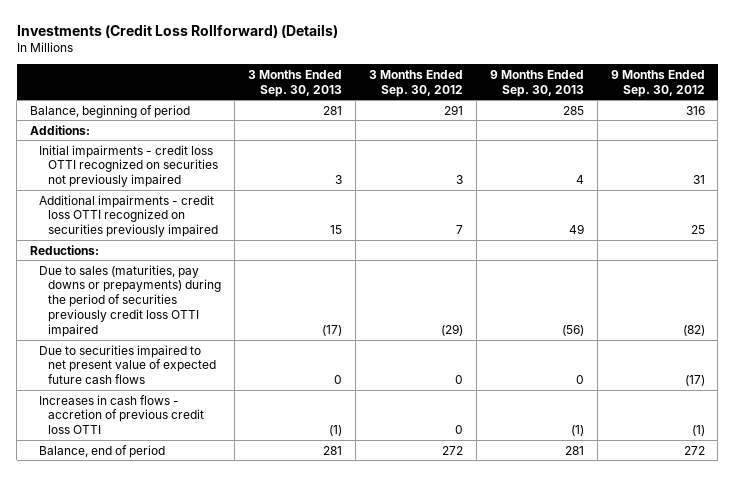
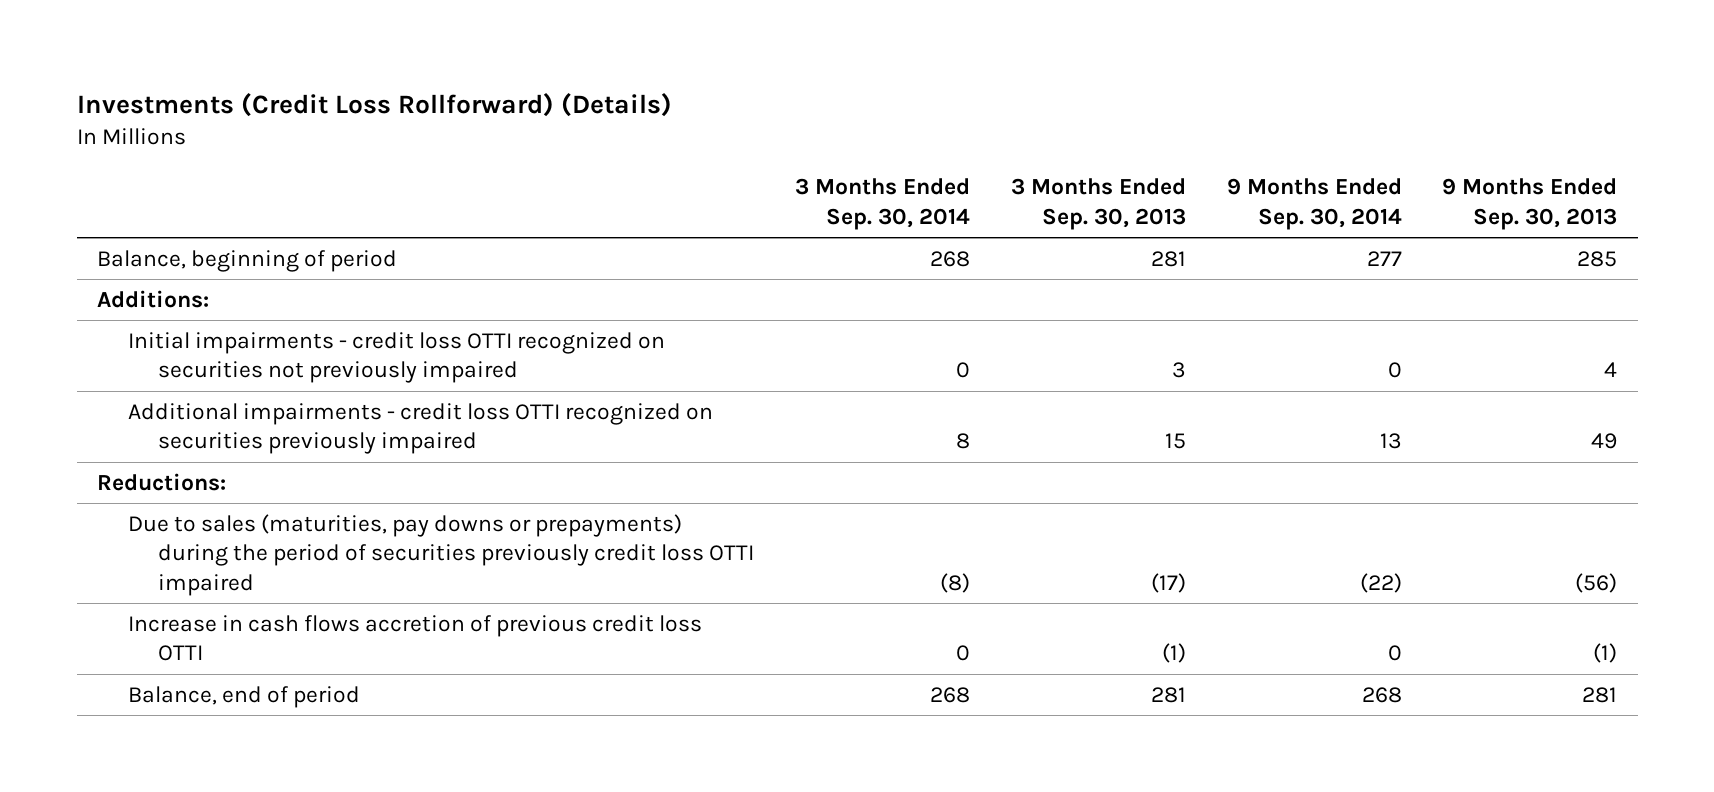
[368,69,463,97] 3 Months Ended Sep. 30, 2012 -> none
[610,69,705,97] 9 Months Ended Sep. 30, 2012 -> none
none -> [795,178,971,231] 3 Months Ended Sep. 30, 2014
none -> [1226,178,1402,231] 9 Months Ended Sep. 30, 2014
[39,344,217,385] Due to securities impaired to net present value of expected future cash flows -> none
[39,394,205,435] Increases in cash flows - accretion of previous credit loss OTTI -> [127,614,702,662] Increase in cash flows accretion of previous credit loss OTTI

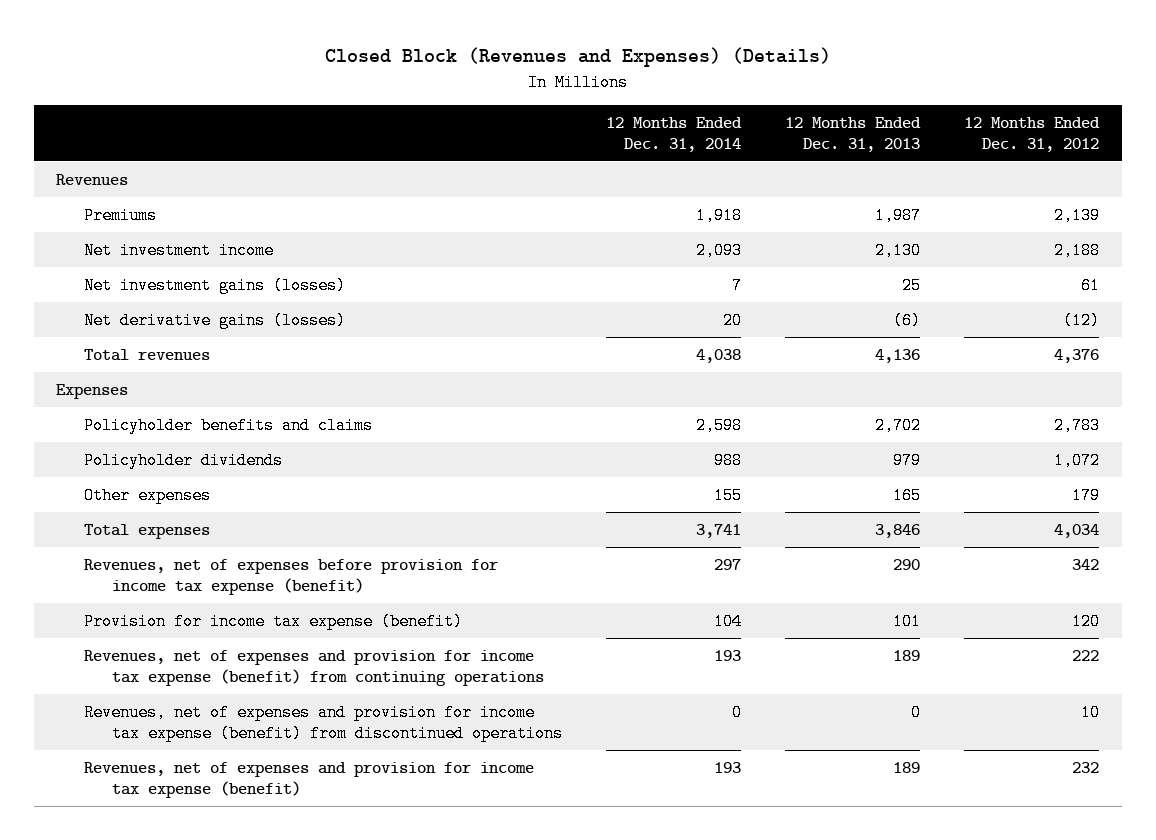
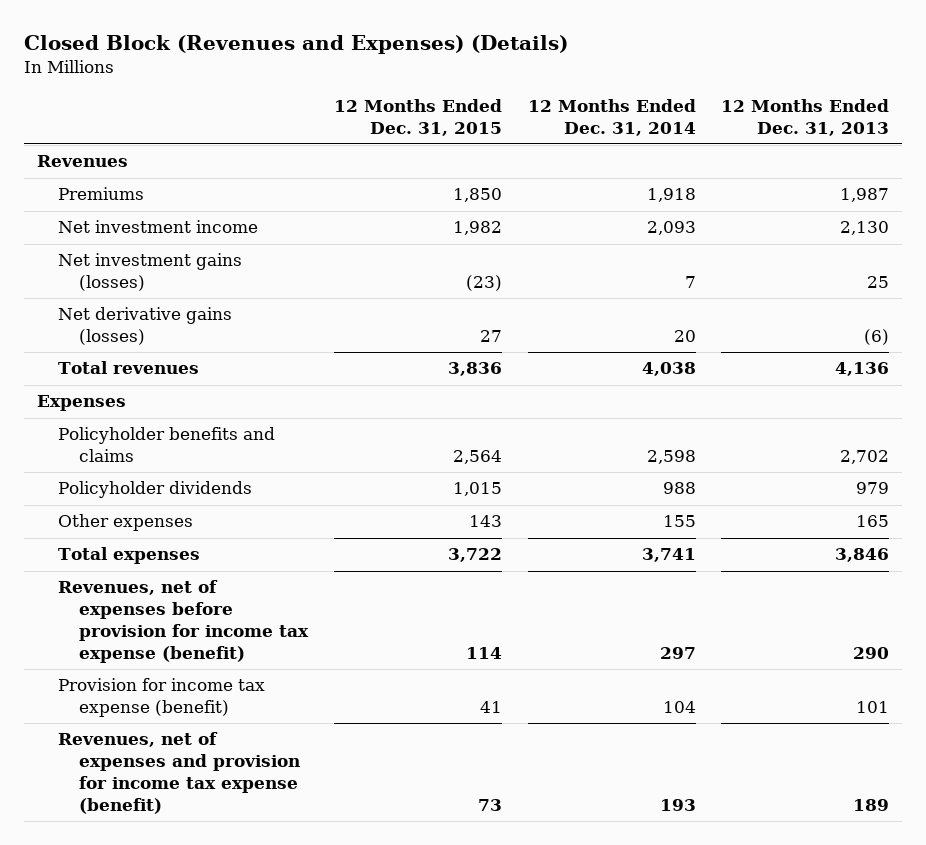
[964,116,1101,152] 12 Months Ended Dec. 31, 2012 -> none
none -> [333,98,502,136] 12 Months Ended Dec. 31, 2015
[83,650,544,687] Revenues, net of expenses and provision for income tax expense (benefit) from continuing operations -> none
[83,704,563,743] Revenues, net of expenses and provision for income tax expense (benefit) from discontinued operations -> none

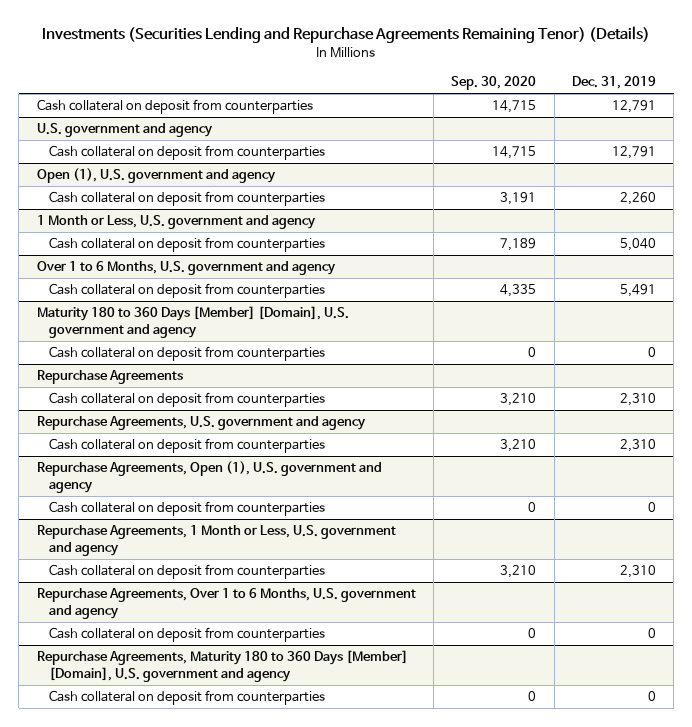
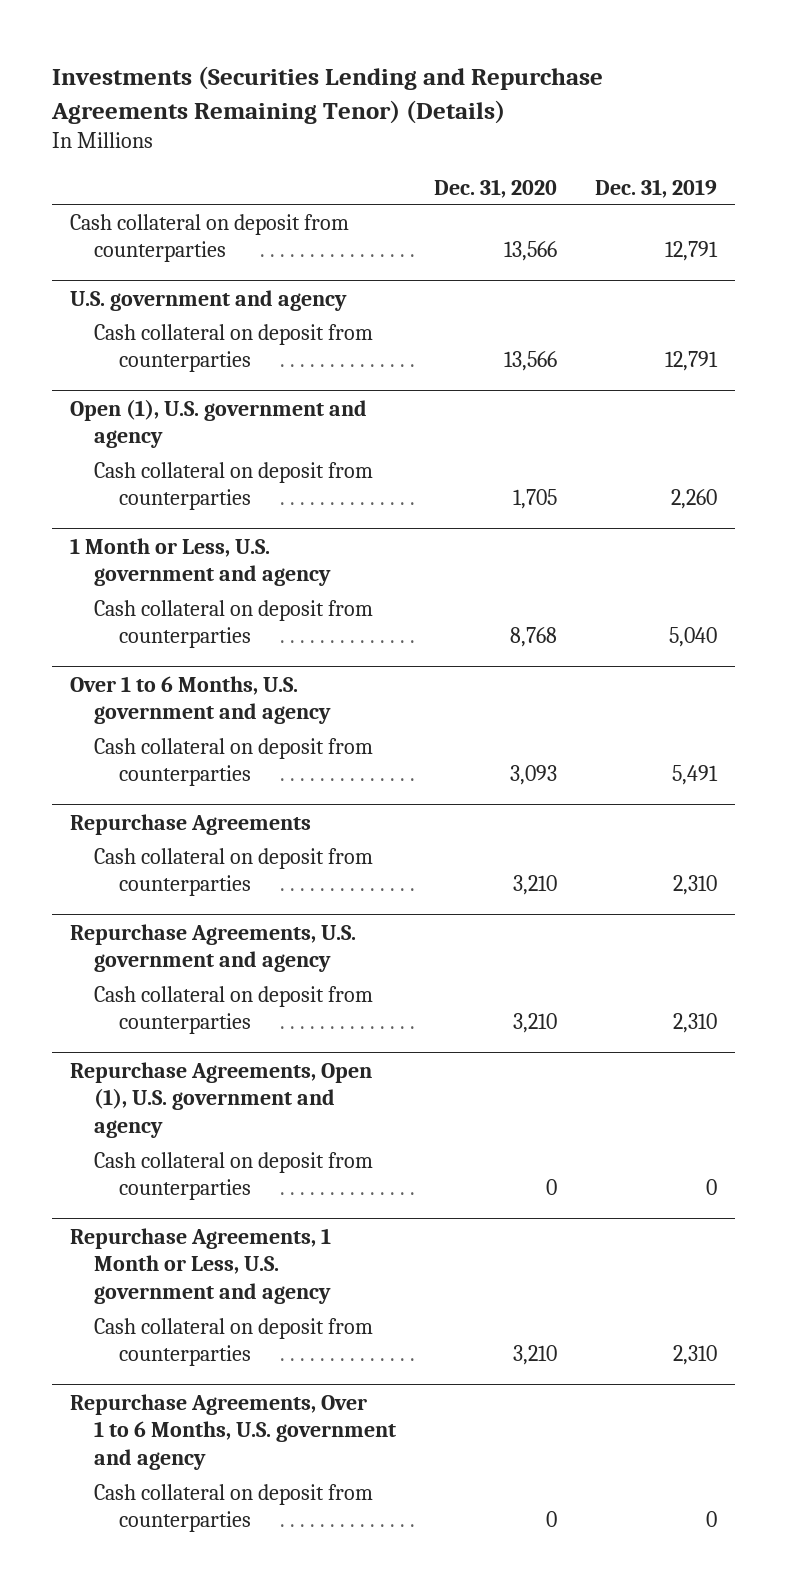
[451,76,537,91] Sep. 30, 2020 -> none
none -> [434,178,558,198] Dec. 31, 2020
[36,306,349,339] Maturity 180 to 360 Days [Member] [Domain], U.S. government and agency -> none
[49,346,326,362] Cash collateral on deposit from counterparties -> none
[36,650,408,683] Repurchase Agreements, Maturity 180 to 360 Days [Member] [Domain], U.S. government and agency -> none
[49,690,326,706] Cash collateral on deposit from counterparties -> none

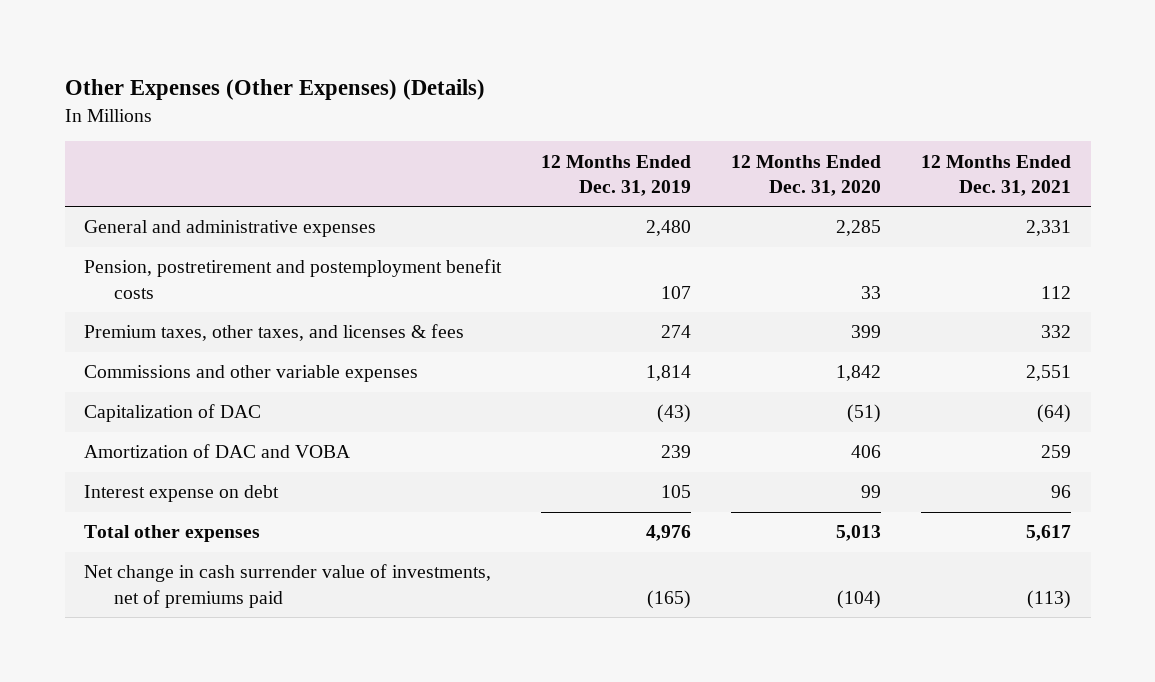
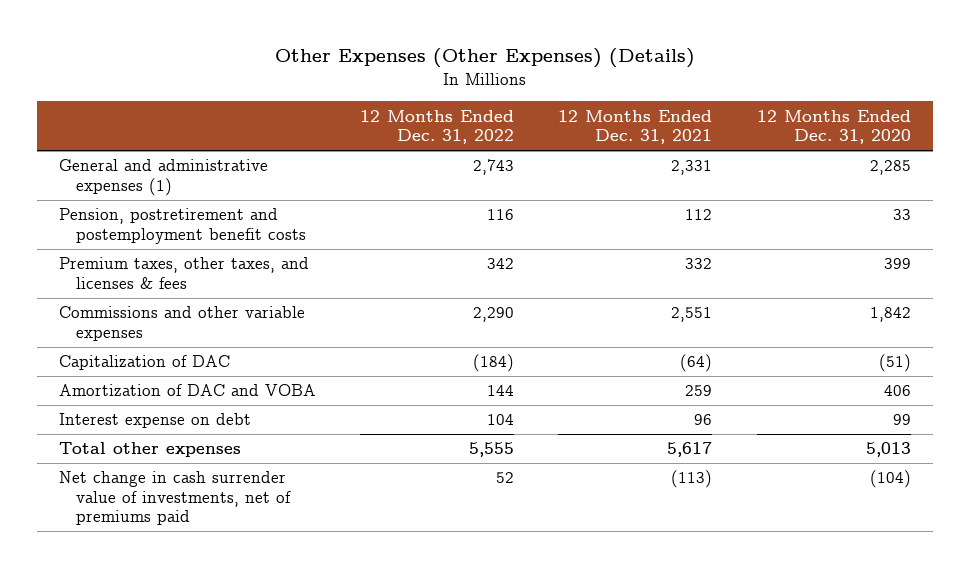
[541,154,692,196] 12 Months Ended Dec. 31, 2019 -> none
none -> [360,109,515,145] 12 Months Ended Dec. 31, 2022
[84,220,377,238] General and administrative expenses -> [58,159,268,196] General and administrative expenses (1)

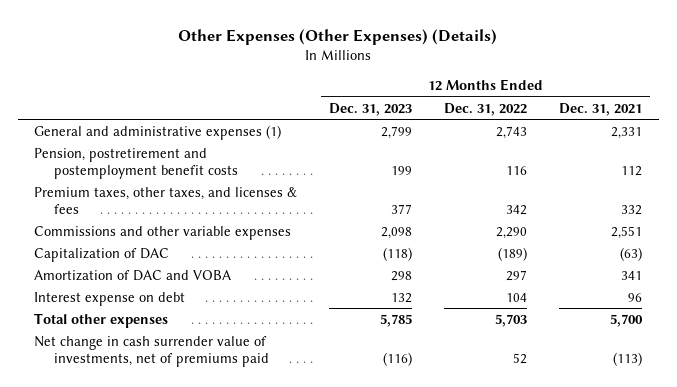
[756,109,911,145] 12 Months Ended Dec. 31, 2020 -> none
none -> [329,102,413,116] Dec. 31, 2023
[473,354,515,373] (184) -> [498,246,528,261] (189)
[680,354,713,373] (64) -> [620,246,643,261] (63)
[487,385,515,397] 144 -> [506,269,528,281] 297
[685,385,713,397] 259 -> [621,270,643,280] 341
[469,442,515,458] 5,555 -> [495,313,528,327] 5,703
[667,442,713,458] 5,617 -> [610,313,644,327] 5,700

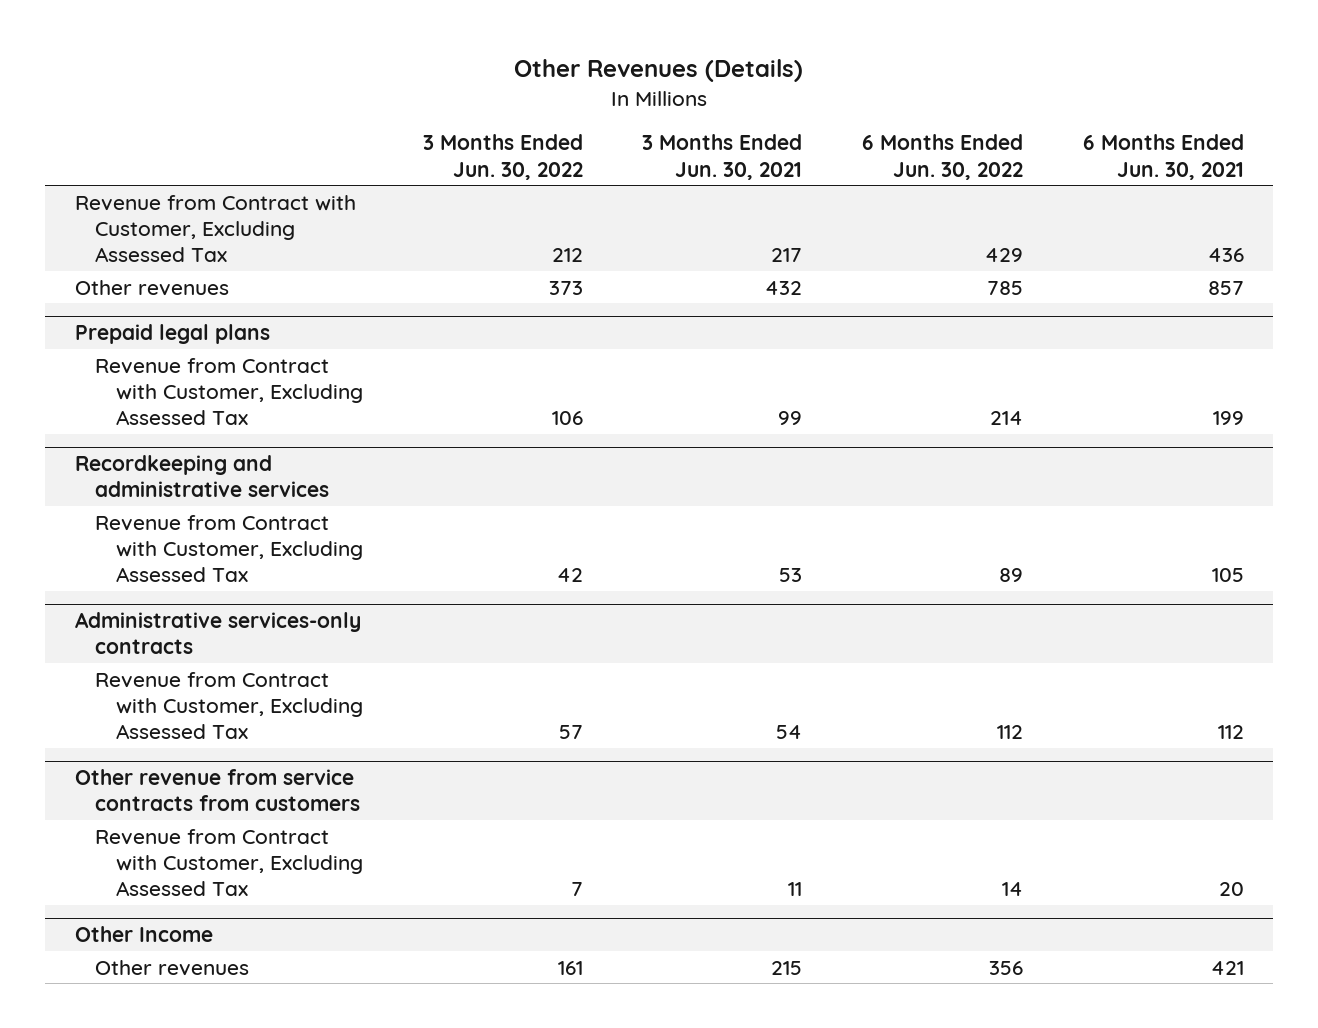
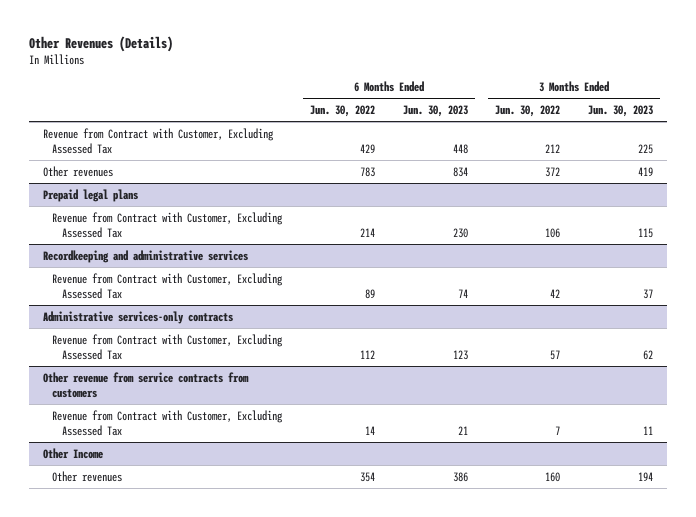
[642,134,803,180] 3 Months Ended Jun. 30, 2021 -> none
[1082,134,1244,180] 6 Months Ended Jun. 30, 2021 -> none
none -> [402,105,468,118] Jun. 30, 2023
none -> [588,105,654,118] Jun. 30, 2023
[548,280,583,295] 373 -> [545,166,561,177] 372
[986,280,1023,295] 785 -> [360,166,376,177] 783
[557,960,583,975] 161 -> [545,471,561,482] 160
[988,960,1023,975] 356 -> [360,471,376,482] 354

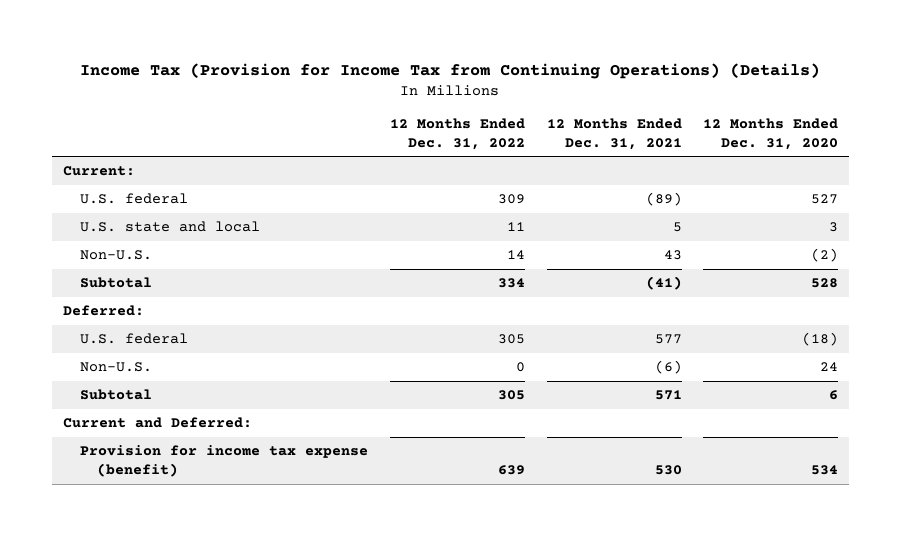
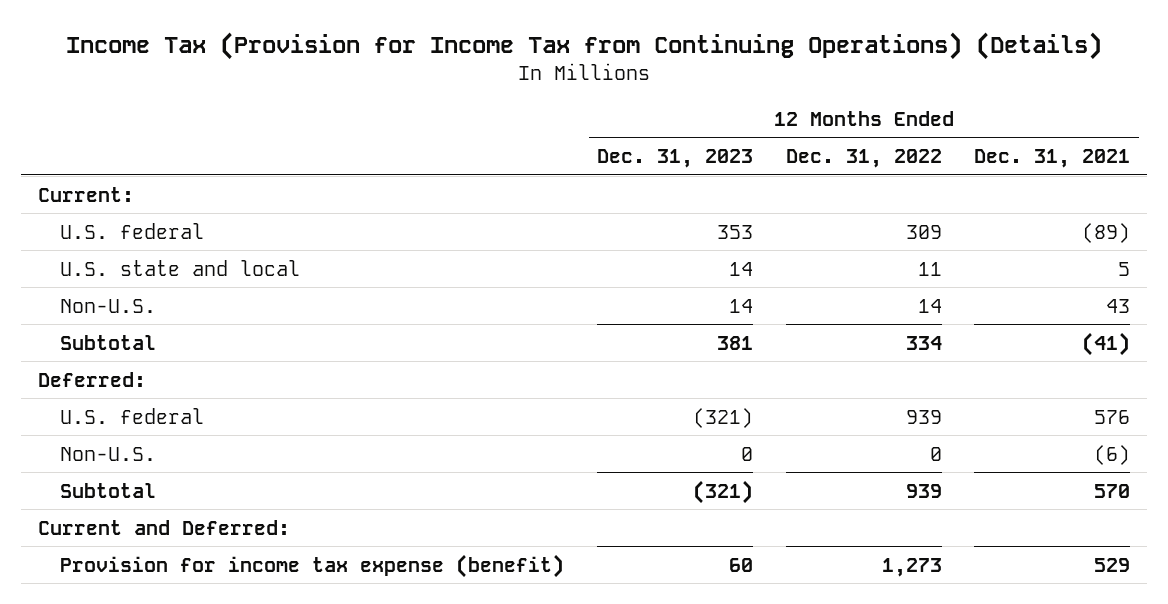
[703,117,839,150] 12 Months Ended Dec. 31, 2020 -> none
none -> [596,149,753,169] Dec. 31, 2023
[497,334,525,345] 305 -> [905,409,942,424] 939
[654,334,682,345] 577 -> [1094,409,1131,424] 576
[497,390,525,401] 305 -> [905,483,942,498] 939
[654,390,682,401] 571 -> [1094,483,1131,498] 570
[497,465,525,476] 639 -> [881,557,942,577] 1,273
[654,465,682,476] 530 -> [1094,557,1131,572] 529

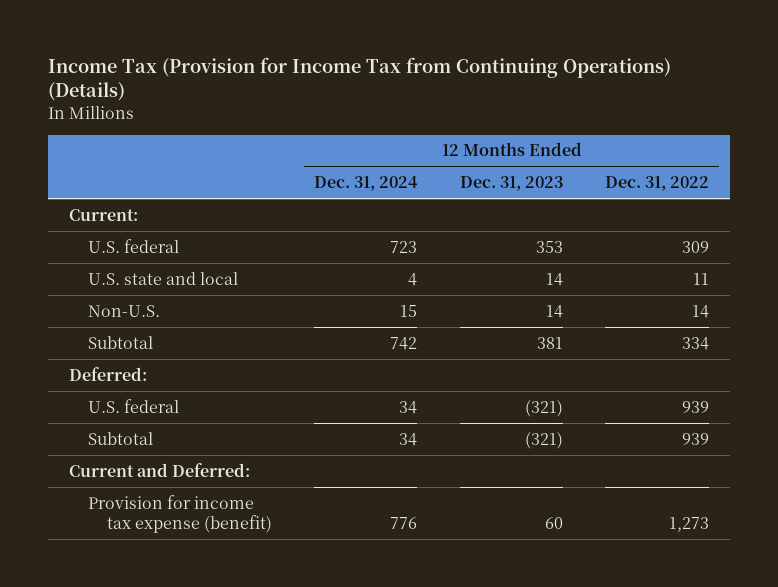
[974,149,1131,169] Dec. 31, 2021 -> none
none -> [314,176,419,192] Dec. 31, 2024
[60,446,157,461] Non-U.S. -> none

